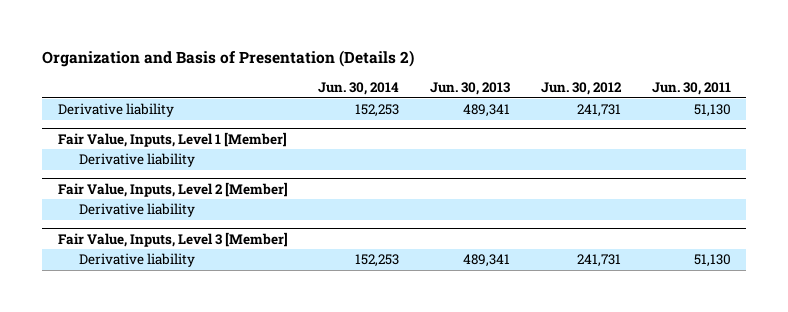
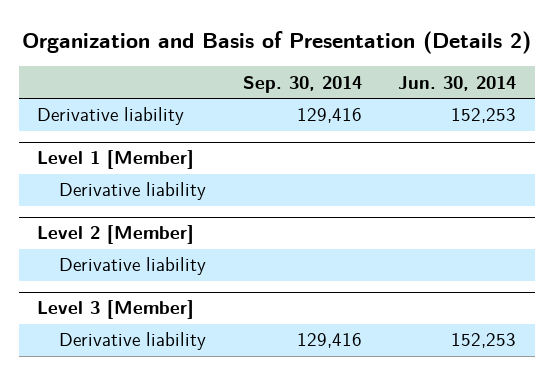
[430,82,511,96] Jun. 30, 2013 -> none
[540,82,622,96] Jun. 30, 2012 -> none
[651,82,731,96] Jun. 30, 2011 -> none
none -> [242,75,362,93] Sep. 30, 2014
[57,131,287,147] Fair Value, Inputs, Level 1 [Member] -> [37,150,195,170] Level 1 [Member]
[57,181,288,197] Fair Value, Inputs, Level 2 [Member] -> [37,225,195,245] Level 2 [Member]
[57,231,288,247] Fair Value, Inputs, Level 3 [Member] -> [37,300,195,320] Level 3 [Member]

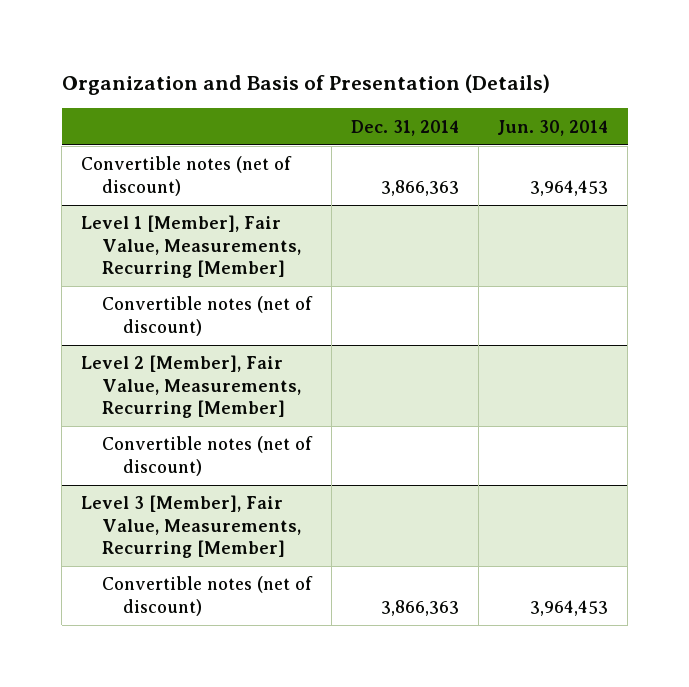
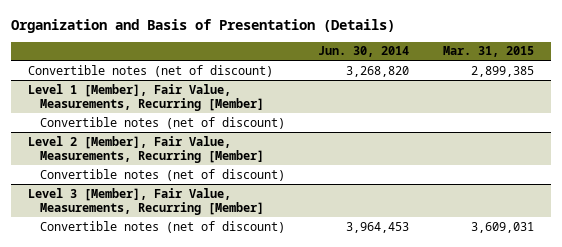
[350,119,459,136] Dec. 31, 2014 -> none
none -> [443,46,535,58] Mar. 31, 2015
[530,179,609,196] 3,964,453 -> [346,65,410,77] 3,268,820

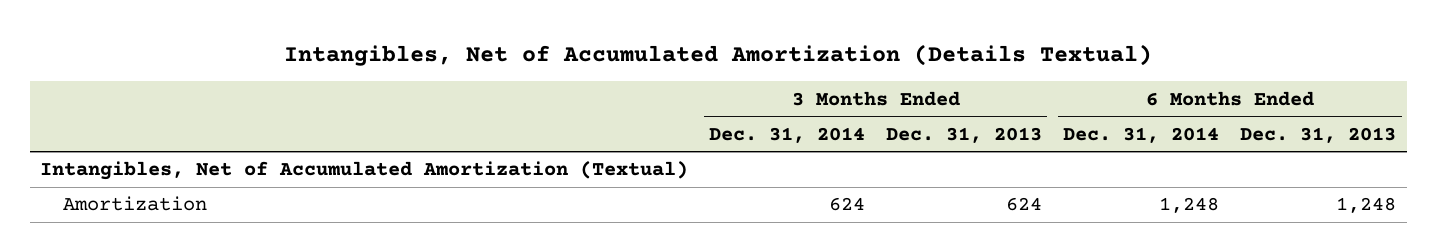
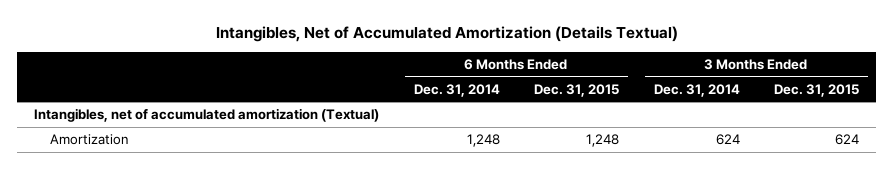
[886,126,1043,143] Dec. 31, 2013 -> none
[1240,126,1397,143] Dec. 31, 2013 -> none
none -> [534,83,620,97] Dec. 31, 2015
none -> [774,83,860,97] Dec. 31, 2015
[40,161,689,181] Intangibles, Net of Accumulated Amortization (Textual) -> [34,108,380,123] Intangibles, net of accumulated amortization (Textual)

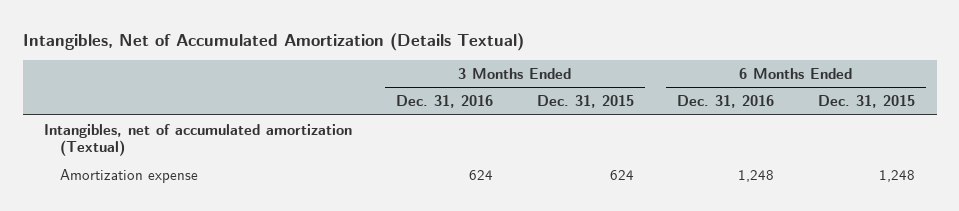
[413,83,500,97] Dec. 31, 2014 -> none
[653,83,740,97] Dec. 31, 2014 -> none
none -> [396,95,494,109] Dec. 31, 2016
none -> [677,95,775,109] Dec. 31, 2016
[49,134,129,146] Amortization -> [59,168,198,183] Amortization expense

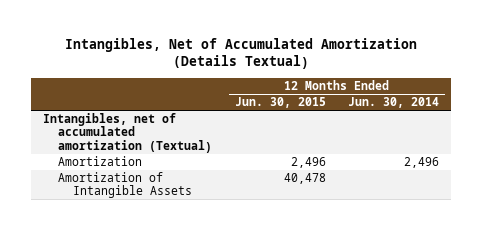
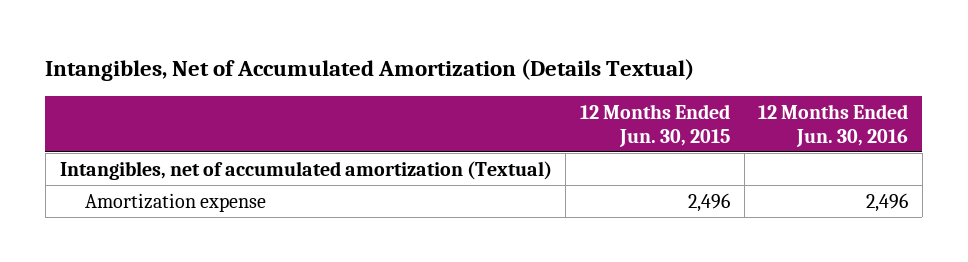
[348,97,440,109] Jun. 30, 2014 -> none
none -> [758,104,909,147] 12 Months Ended Jun. 30, 2016
[57,172,192,199] Amortization of Intangible Assets -> none
[57,156,142,167] Amortization -> [85,192,267,212] Amortization expense

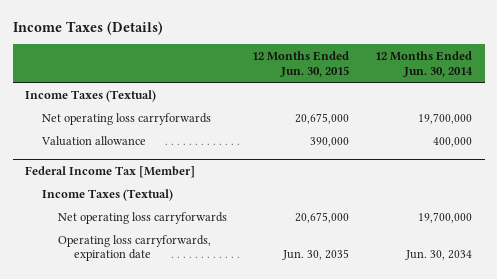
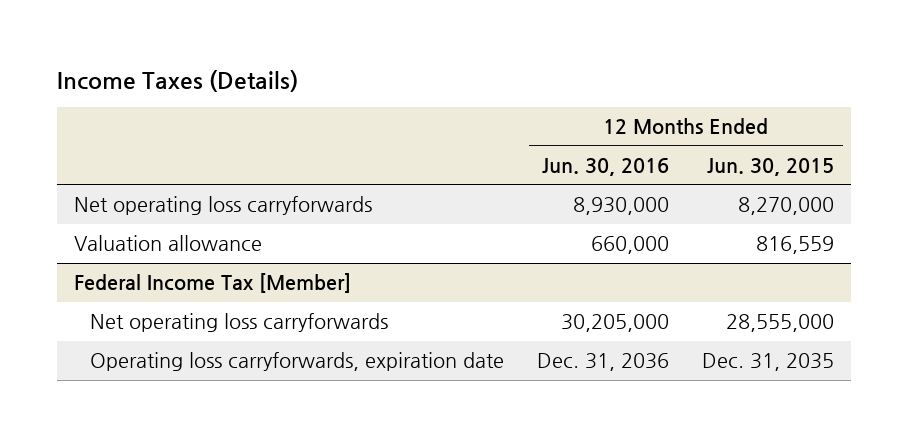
[374,50,473,77] 12 Months Ended Jun. 30, 2014 -> none
none -> [541,158,669,177] Jun. 30, 2016
[25,89,157,102] Income Taxes (Textual) -> none
[295,112,350,124] 20,675,000 -> [738,197,835,216] 8,270,000
[310,136,350,147] 390,000 -> [756,236,835,255] 816,559
[41,188,173,201] Income Taxes (Textual) -> none
[295,211,350,223] 20,675,000 -> [726,314,835,333] 28,555,000
[282,249,350,261] Jun. 30, 2035 -> [702,353,835,372] Dec. 31, 2035

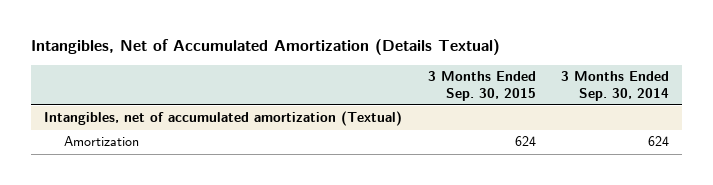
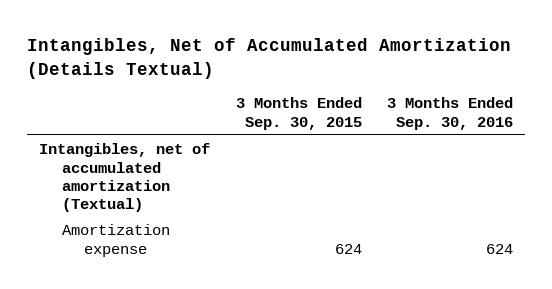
[561,71,670,101] 3 Months Ended Sep. 30, 2014 -> none
none -> [386,97,513,130] 3 Months Ended Sep. 30, 2016
[63,136,139,147] Amortization -> [61,224,170,257] Amortization expense

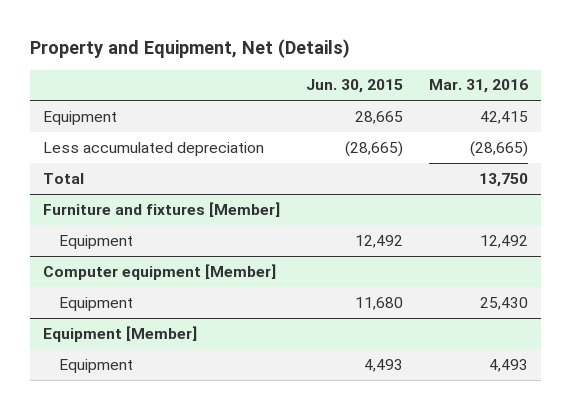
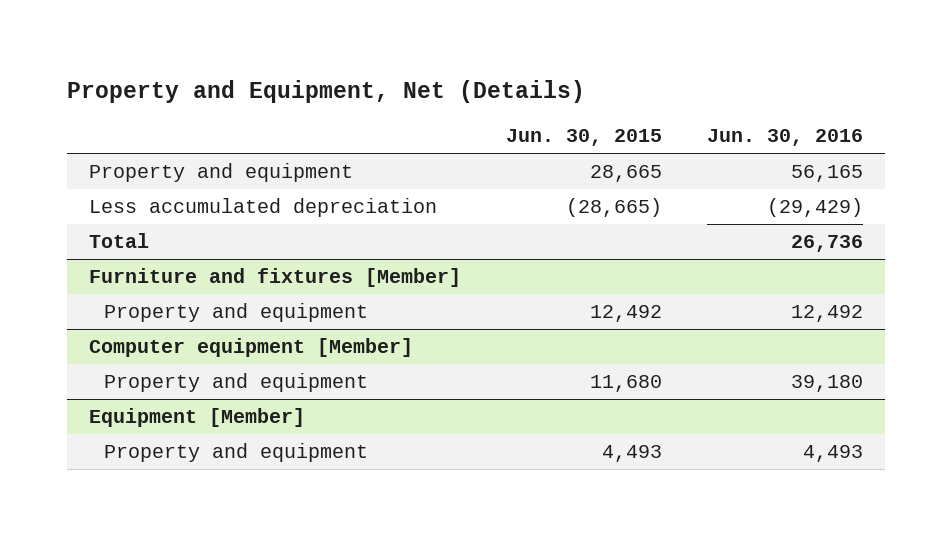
[429,79,529,94] Mar. 31, 2016 -> none
none -> [706,129,863,147] Jun. 30, 2016
[43,110,118,125] Equipment -> [89,163,354,183] Property and equipment
[59,234,134,249] Equipment -> [103,303,368,323] Property and equipment
[59,296,134,311] Equipment -> [103,373,368,393] Property and equipment
[59,358,134,373] Equipment -> [103,443,368,463] Property and equipment

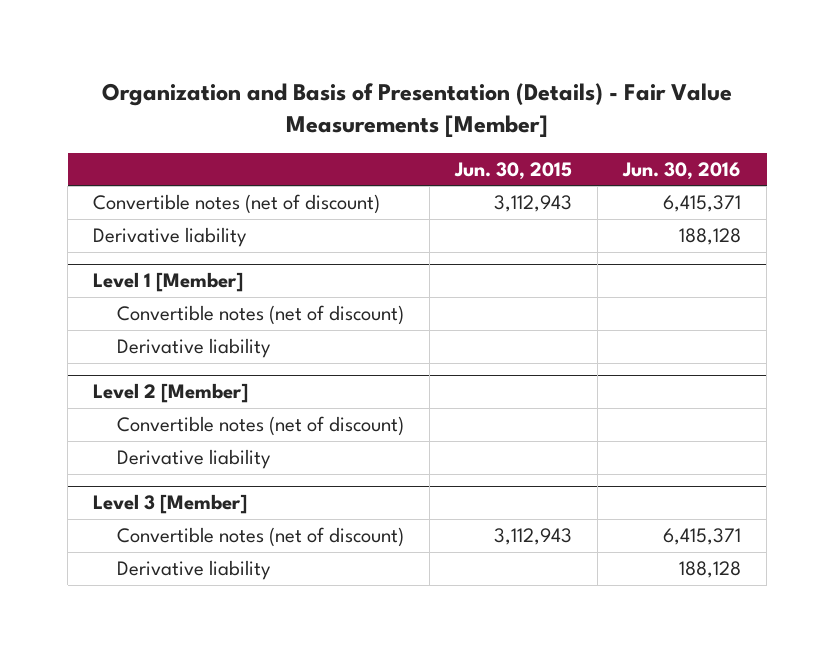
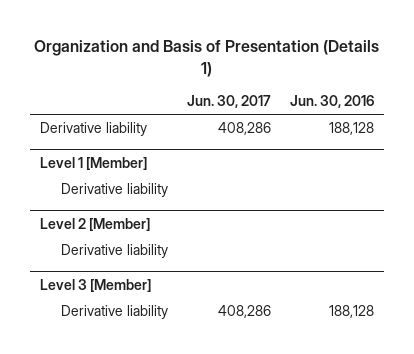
[102,82,733,137] Organization and Basis of Presentation (Details) - Fair Value Measurements [Member] -> [34,40,380,77] Organization and Basis of Presentation (Details 1)
[454,161,573,180] Jun. 30, 2015 -> none
none -> [187,95,272,109] Jun. 30, 2017
[93,194,381,215] Convertible notes (net of discount) -> none
[117,305,405,326] Convertible notes (net of discount) -> none
[117,416,405,437] Convertible notes (net of discount) -> none
[117,527,405,548] Convertible notes (net of discount) -> none

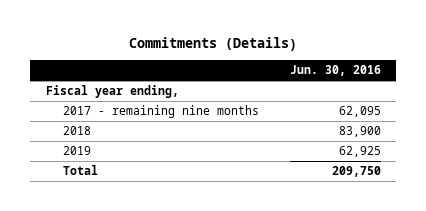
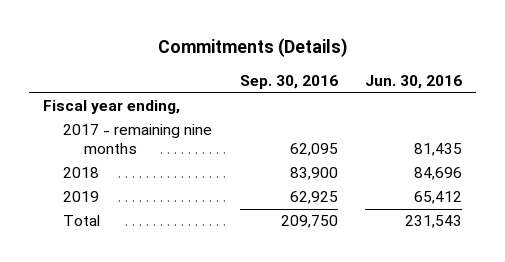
none -> [239,75,338,90] Sep. 30, 2016
[338,106,381,118] 62,095 -> [414,143,463,157] 81,435
[338,126,381,138] 83,900 -> [414,167,463,181] 84,696
[338,146,381,158] 62,925 -> [414,191,463,205] 65,412
[331,166,381,178] 209,750 -> [405,215,463,229] 231,543

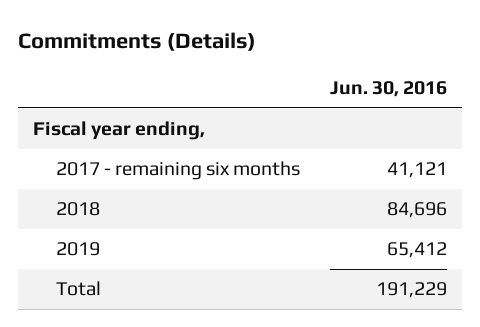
[239,75,338,90] Sep. 30, 2016 -> none
[63,124,213,155] 2017 - remaining nine months -> [55,161,300,181] 2017 - remaining six months
[414,143,463,157] 81,435 -> [386,162,447,179] 41,121
[405,215,463,229] 231,543 -> [375,282,447,299] 191,229

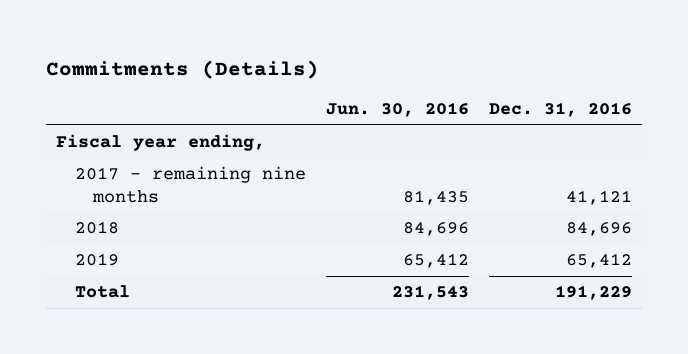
none -> [488,102,632,118] Dec. 31, 2016
[55,161,300,181] 2017 - remaining six months -> [74,166,306,203] 2017 - remaining nine months
[386,162,447,179] 41,121 -> [402,189,469,205] 81,435
[375,282,447,299] 191,229 -> [391,285,469,301] 231,543

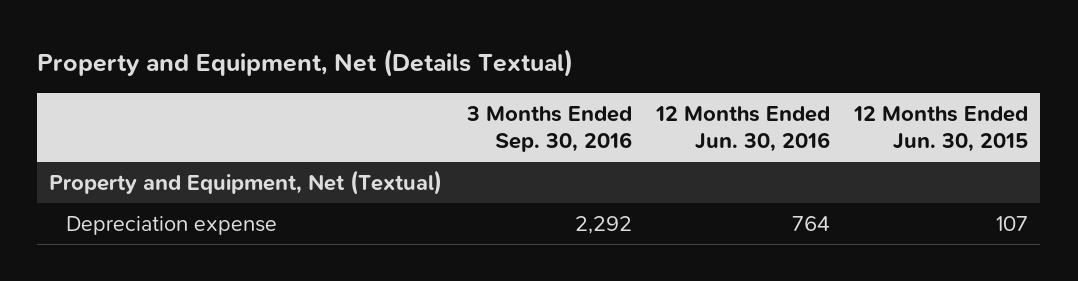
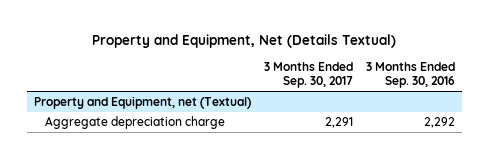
[654,106,830,152] 12 Months Ended Jun. 30, 2016 -> none
[853,106,1029,152] 12 Months Ended Jun. 30, 2015 -> none
none -> [263,62,353,89] 3 Months Ended Sep. 30, 2017
[49,170,443,196] Property and Equipment, Net (Textual) -> [33,96,251,110] Property and Equipment, net (Textual)
[66,216,278,236] Depreciation expense -> [44,116,225,130] Aggregate depreciation charge

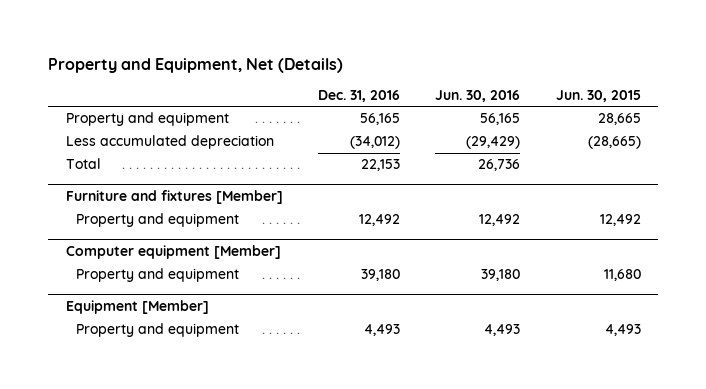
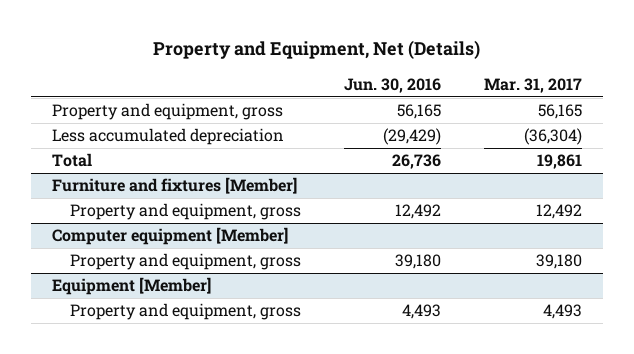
[318,90,401,103] Dec. 31, 2016 -> none
[555,90,641,103] Jun. 30, 2015 -> none
none -> [483,77,582,93] Mar. 31, 2017
[65,112,229,127] Property and equipment -> [52,103,284,121] Property and equipment, gross
[75,213,239,228] Property and equipment -> [70,203,302,221] Property and equipment, gross
[75,268,239,283] Property and equipment -> [70,253,302,271] Property and equipment, gross
[75,323,239,338] Property and equipment -> [70,303,302,321] Property and equipment, gross

